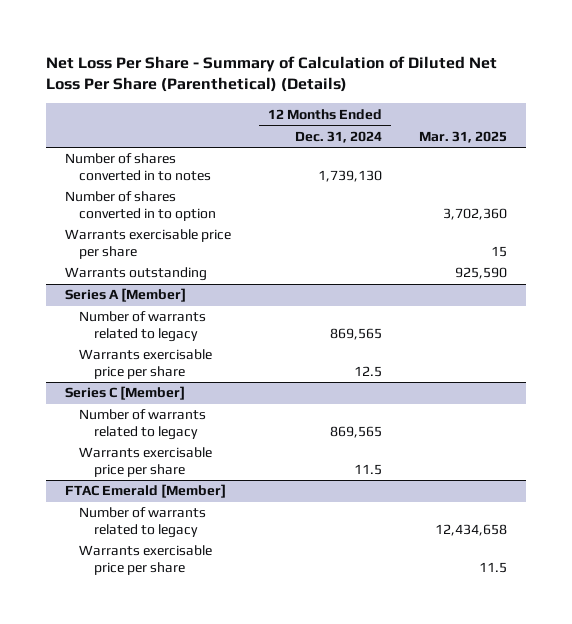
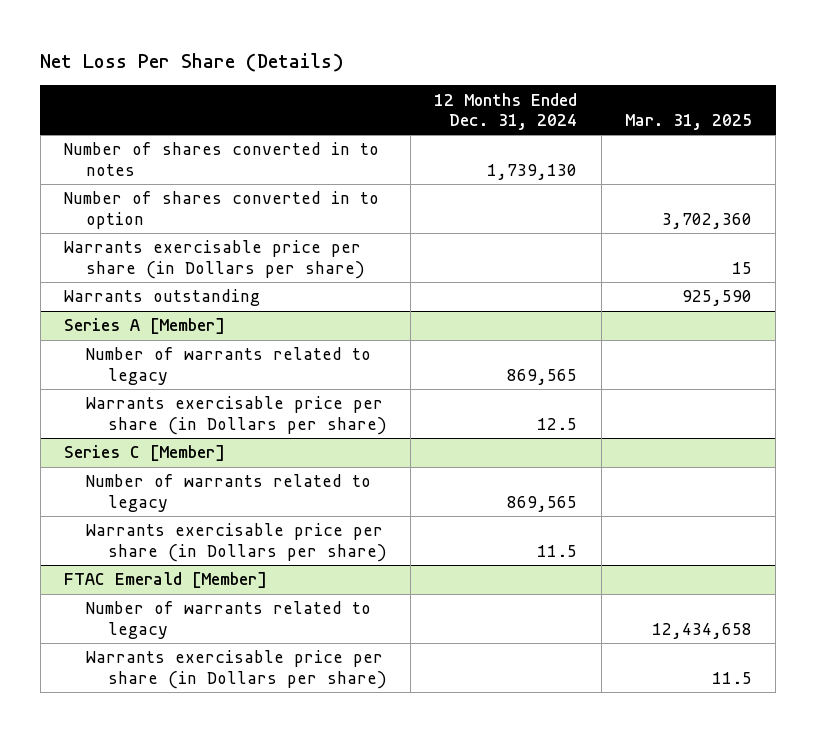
[46,55,498,93] Net Loss Per Share - Summary of Calculation of Diluted Net Loss Per Share (Parenthetical) (Details) -> [40,52,345,72] Net Loss Per Share (Details)
[64,229,231,259] Warrants exercisable price per share -> [64,240,365,279] Warrants exercisable price per share (in Dollars per share)
[79,349,213,379] Warrants exercisable price per share -> [85,396,387,435] Warrants exercisable price per share (in Dollars per share)
[79,447,213,477] Warrants exercisable price per share -> [85,523,387,562] Warrants exercisable price per share (in Dollars per share)
[79,545,213,575] Warrants exercisable price per share -> [85,650,387,689] Warrants exercisable price per share (in Dollars per share)

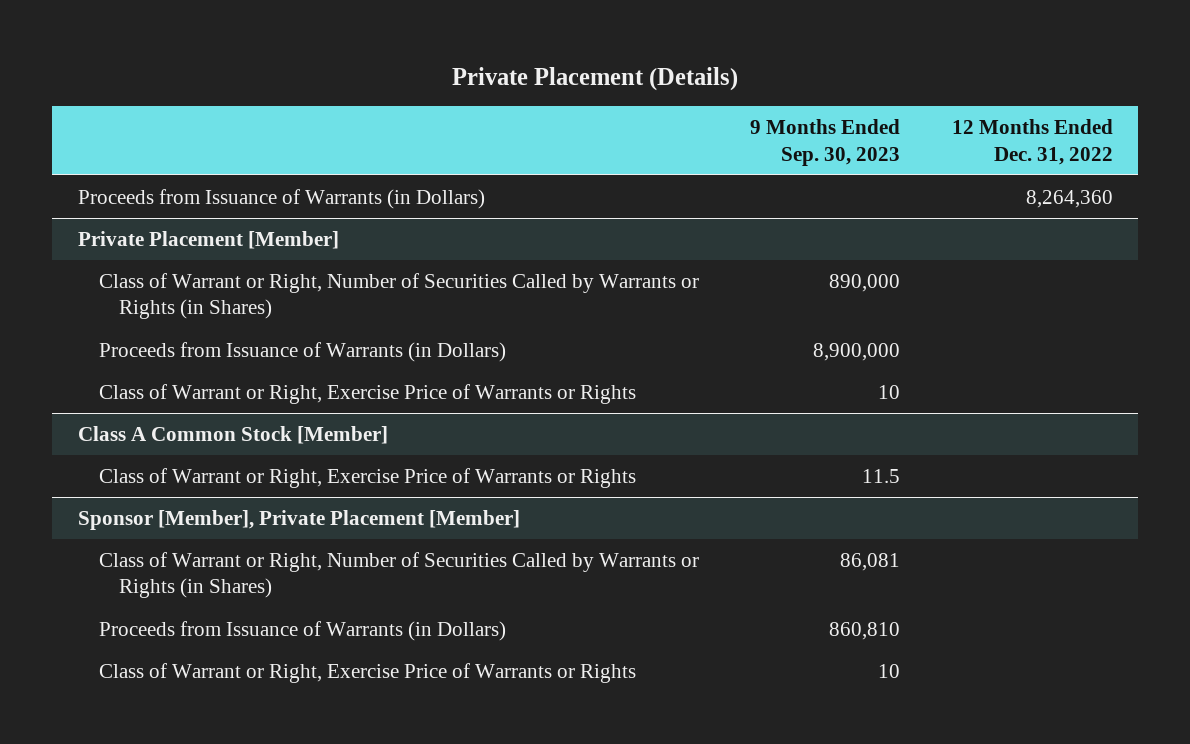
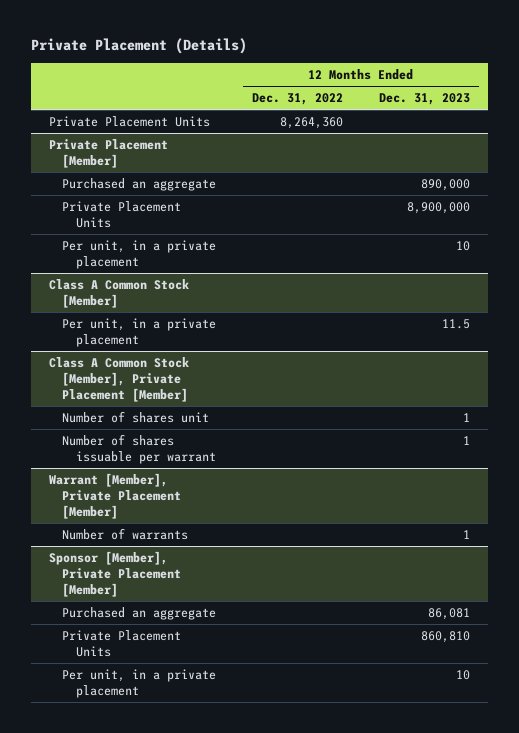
[750,119,901,166] 9 Months Ended Sep. 30, 2023 -> none
none -> [379,93,471,106] Dec. 31, 2023
[77,188,485,209] Proceeds from Issuance of Warrants (in Dollars) -> [48,116,210,128] Private Placement Units
[98,272,699,320] Class of Warrant or Right, Number of Securities Called by Warrants or Rights (in Shares) -> [62,178,217,192] Purchased an aggregate
[98,341,506,362] Proceeds from Issuance of Warrants (in Dollars) -> [62,201,182,229] Private Placement Units
[98,383,636,404] Class of Warrant or Right, Exercise Price of Warrants or Rights -> [62,240,217,270] Per unit, in a private placement
[98,467,636,488] Class of Warrant or Right, Exercise Price of Warrants or Rights -> [62,318,217,348] Per unit, in a private placement
none -> [48,357,189,403] Class A Common Stock [Member], Private Placement [Member]
none -> [62,411,210,424] Number of shares unit
none -> [62,434,216,465] Number of shares issuable per warrant
none -> [48,473,182,520] Warrant [Member], Private Placement [Member]
none -> [62,528,189,541] Number of warrants
[98,551,699,599] Class of Warrant or Right, Number of Securities Called by Warrants or Rights (in Shares) -> [62,607,217,621] Purchased an aggregate
[98,620,506,641] Proceeds from Issuance of Warrants (in Dollars) -> [62,630,182,658] Private Placement Units
[98,662,636,683] Class of Warrant or Right, Exercise Price of Warrants or Rights -> [62,669,217,699] Per unit, in a private placement

